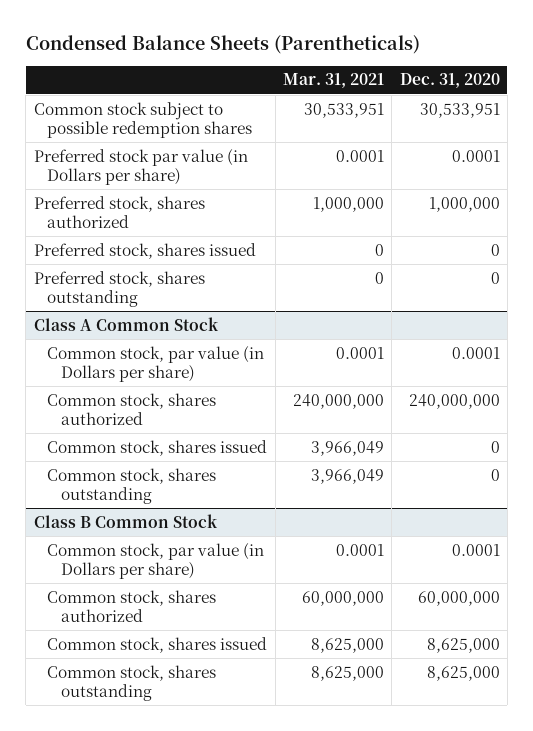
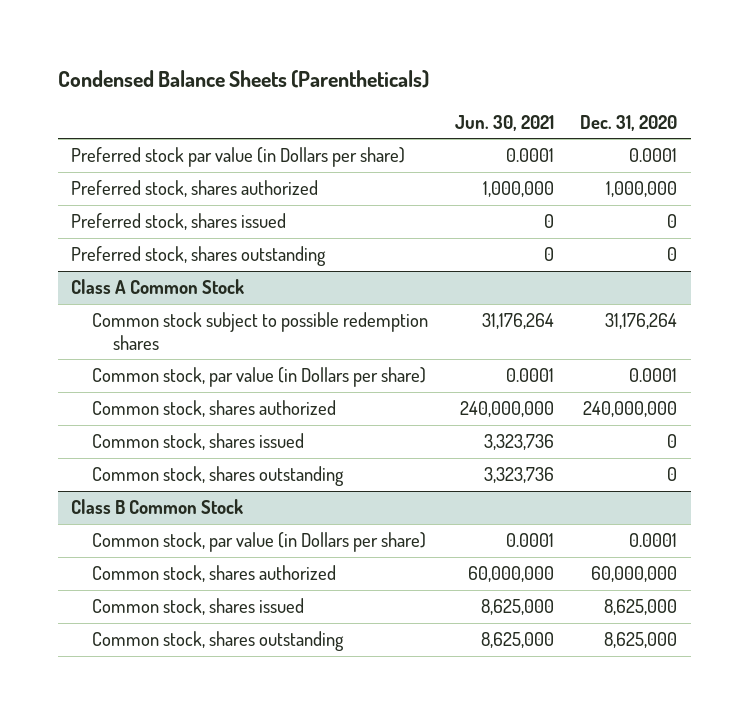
[282,73,384,89] Mar. 31, 2021 -> none
none -> [454,114,554,131] Jun. 30, 2021
[33,101,253,138] Common stock subject to possible redemption shares -> none
none -> [91,312,428,350] Common stock subject to possible redemption shares

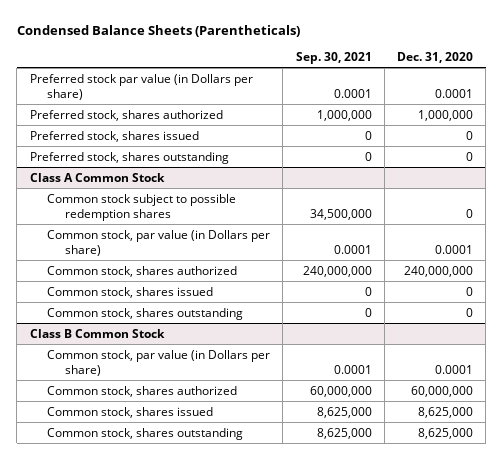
[454,114,554,131] Jun. 30, 2021 -> none
none -> [295,51,372,64] Sep. 30, 2021
[605,313,678,330] 31,176,264 -> [466,208,474,218] 0

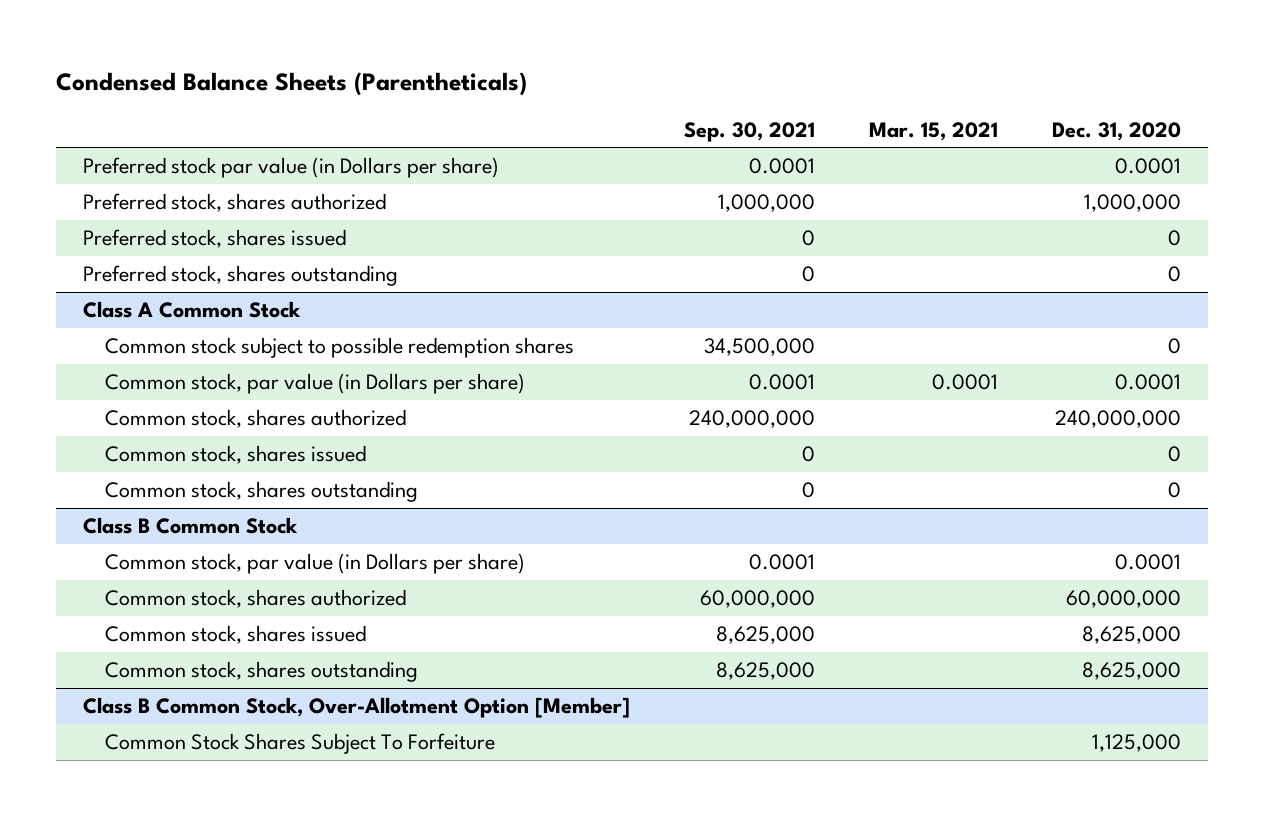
none -> [868,121,998,141] Mar. 15, 2021
none -> [82,697,630,719] Class B Common Stock, Over-Allotment Option [Member]
none -> [105,733,496,755] Common Stock Shares Subject To Forfeiture

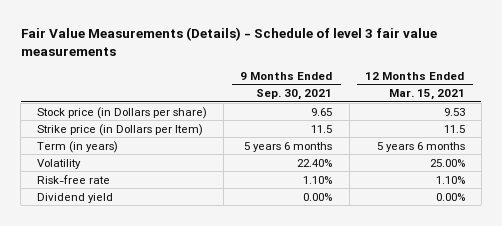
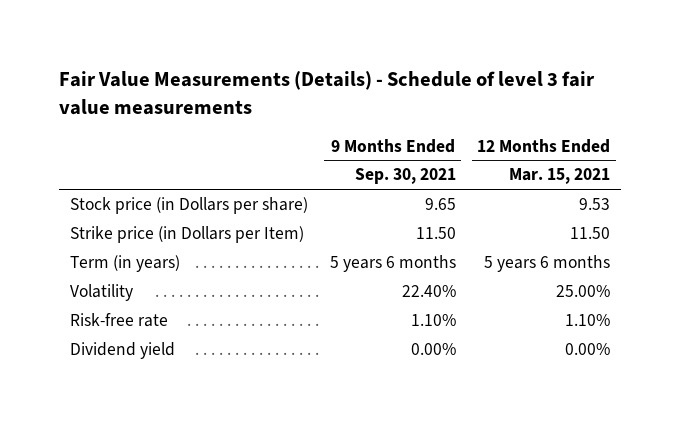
[311,124,333,133] 11.5 -> [415,227,456,240] 11.50
[443,124,465,133] 11.5 -> [570,227,611,240] 11.50

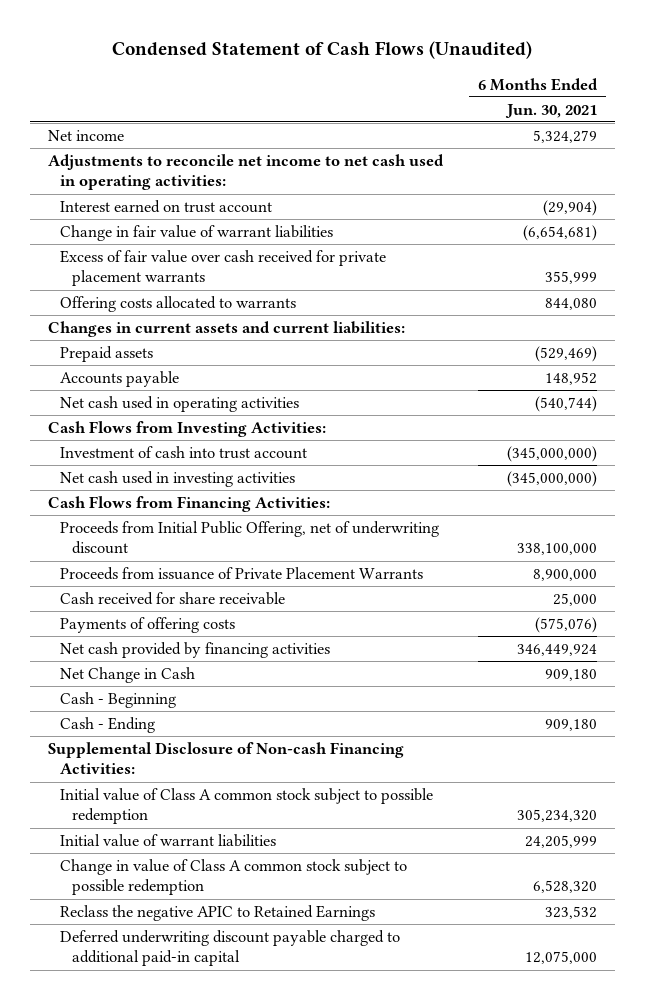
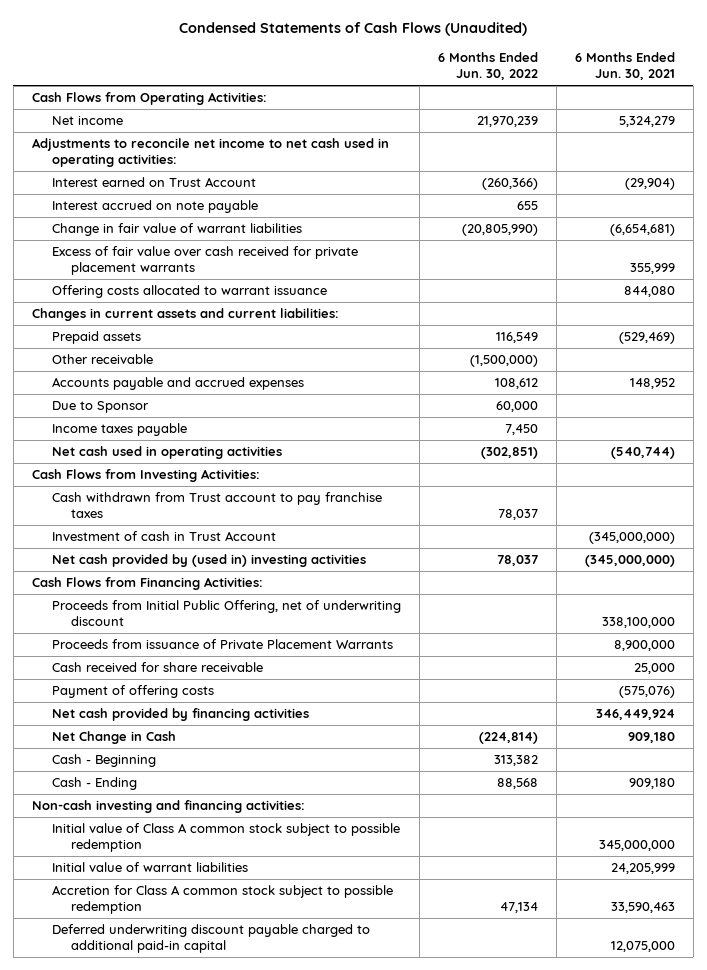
[112,41,533,60] Condensed Statement of Cash Flows (Unaudited) -> [179,22,528,37] Condensed Statements of Cash Flows (Unaudited)
none -> [437,52,538,81] 6 Months Ended Jun. 30, 2022
none -> [31,92,267,106] Cash Flows from Operating Activities:
[59,199,272,213] Interest earned on trust account -> [51,177,256,188] Interest earned on Trust Account
none -> [51,200,258,214] Interest accrued on note payable
[59,295,296,312] Offering costs allocated to warrants -> [51,285,327,299] Offering costs allocated to warrant issuance
none -> [51,354,153,365] Other receivable
[59,370,179,387] Accounts payable -> [51,377,304,391] Accounts payable and accrued expenses
none -> [51,401,149,414] Due to Sponsor
none -> [51,423,187,437] Income taxes payable
none -> [51,492,382,519] Cash withdrawn from Trust account to pay franchise taxes
[59,445,307,459] Investment of cash into trust account -> [51,531,276,542] Investment of cash in Trust Account
[59,470,295,487] Net cash used in investing activities -> [51,554,366,568] Net cash provided by (used in) investing activities
[59,616,235,633] Payments of offering costs -> [51,685,214,699] Payment of offering costs
[47,741,404,775] Supplemental Disclosure of Non-cash Financing Activities: -> [31,800,305,814] Non-cash investing and financing activities:
[517,809,598,823] 305,234,320 -> [598,840,675,852] 345,000,000
[59,904,375,921] Reclass the negative APIC to Retained Earnings -> none
[59,858,407,896] Change in value of Class A common stock subject to possible redemption -> [51,885,393,915] Accretion for Class A common stock subject to possible redemption
[533,880,598,894] 6,528,320 -> [610,902,675,914] 33,590,463

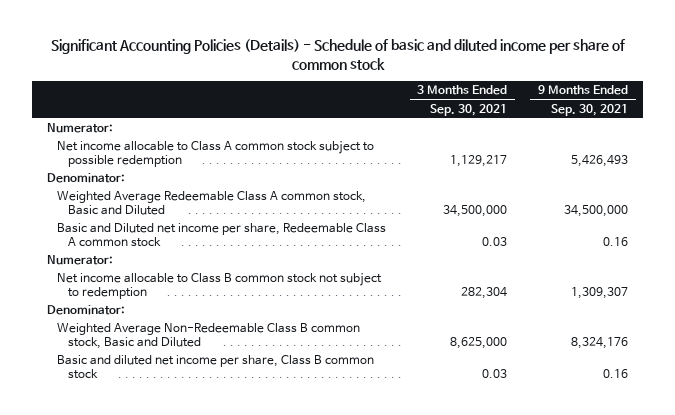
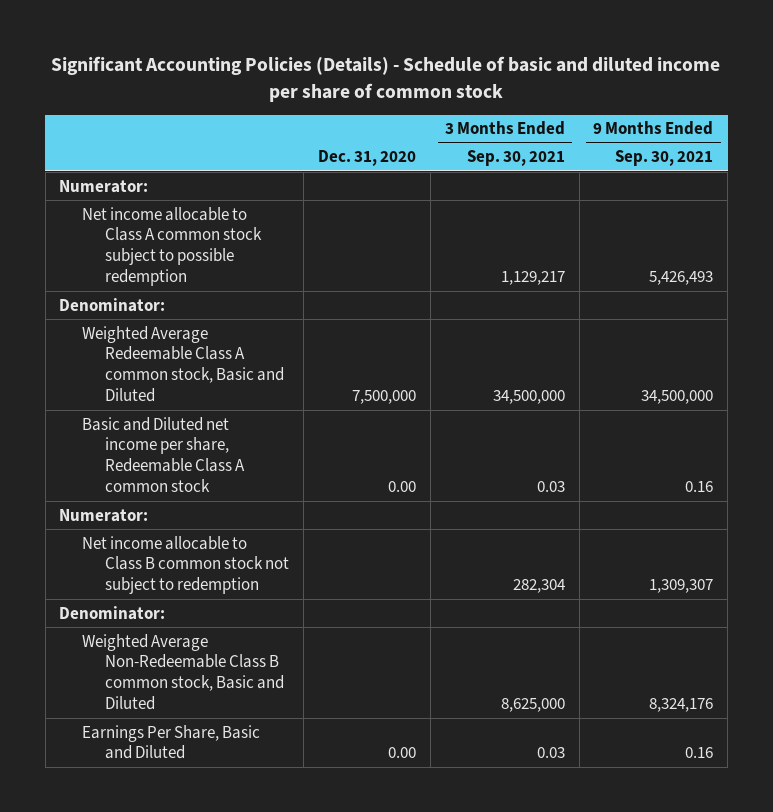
none -> [318,150,417,167] Dec. 31, 2020
[57,355,375,380] Basic and diluted net income per share, Class B common stock -> [82,724,261,760] Earnings Per Share, Basic and Diluted

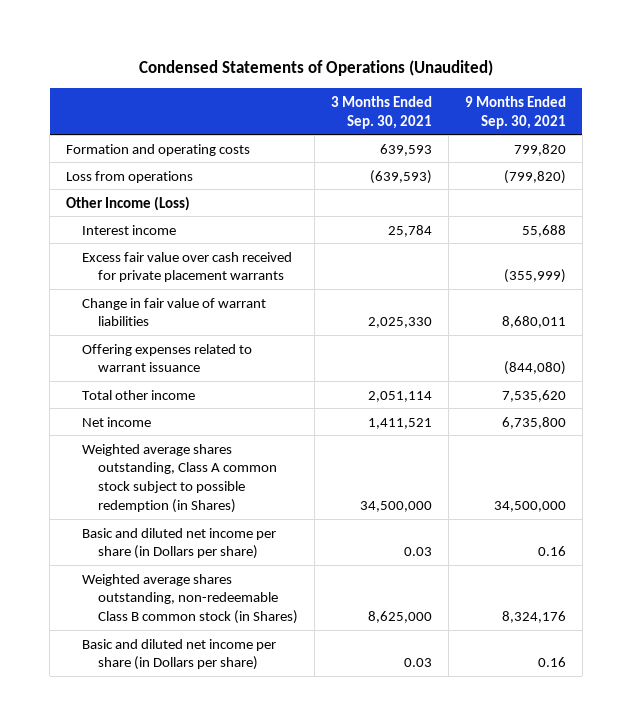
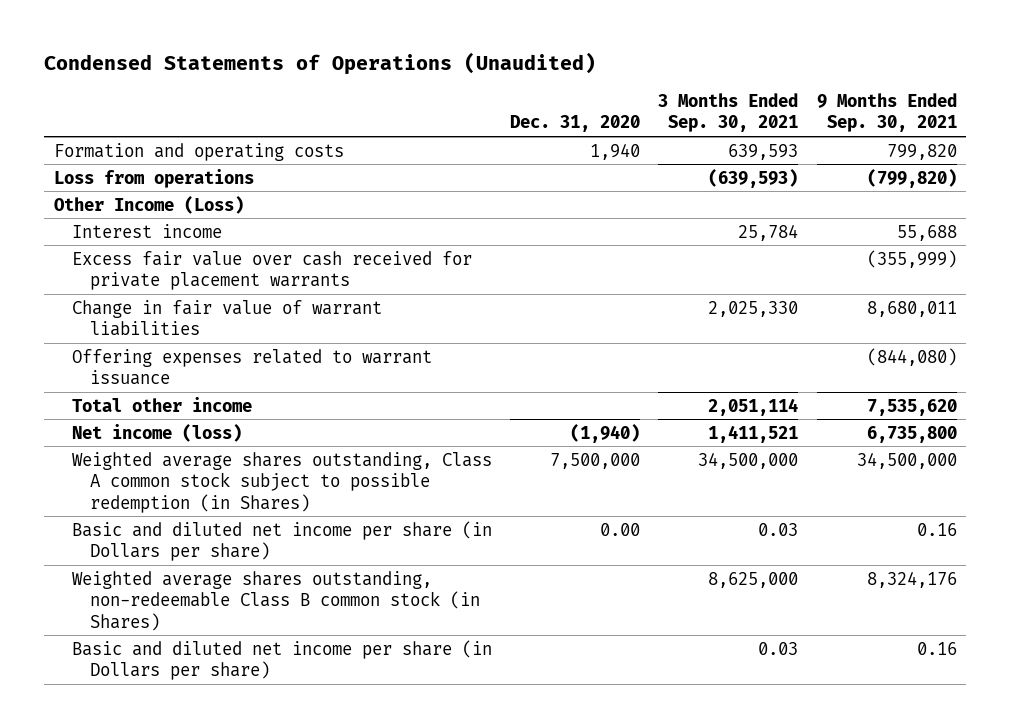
none -> [510,115,641,133] Dec. 31, 2020
[82,416,152,427] Net income -> [71,423,242,442] Net income (loss)

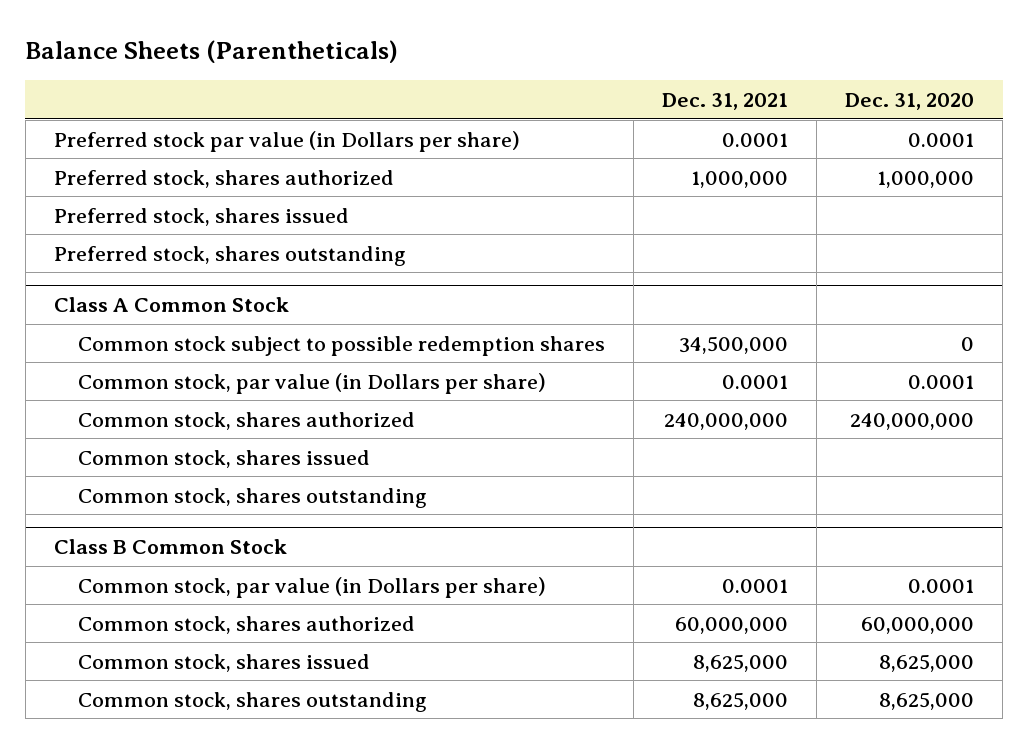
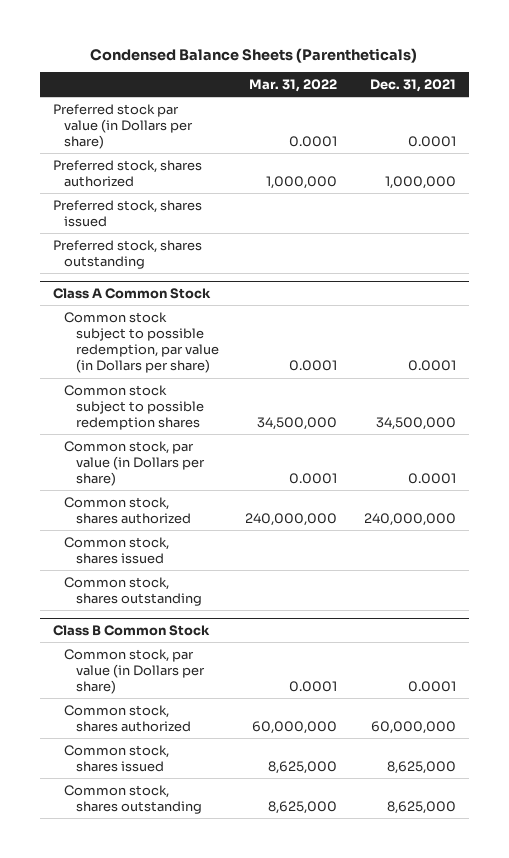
[25,39,399,63] Balance Sheets (Parentheticals) -> [90,47,418,63] Condensed Balance Sheets (Parentheticals)
[845,93,975,111] Dec. 31, 2020 -> none
none -> [249,79,338,93] Mar. 31, 2022
none -> [64,311,219,374] Common stock subject to possible redemption, par value (in Dollars per share)

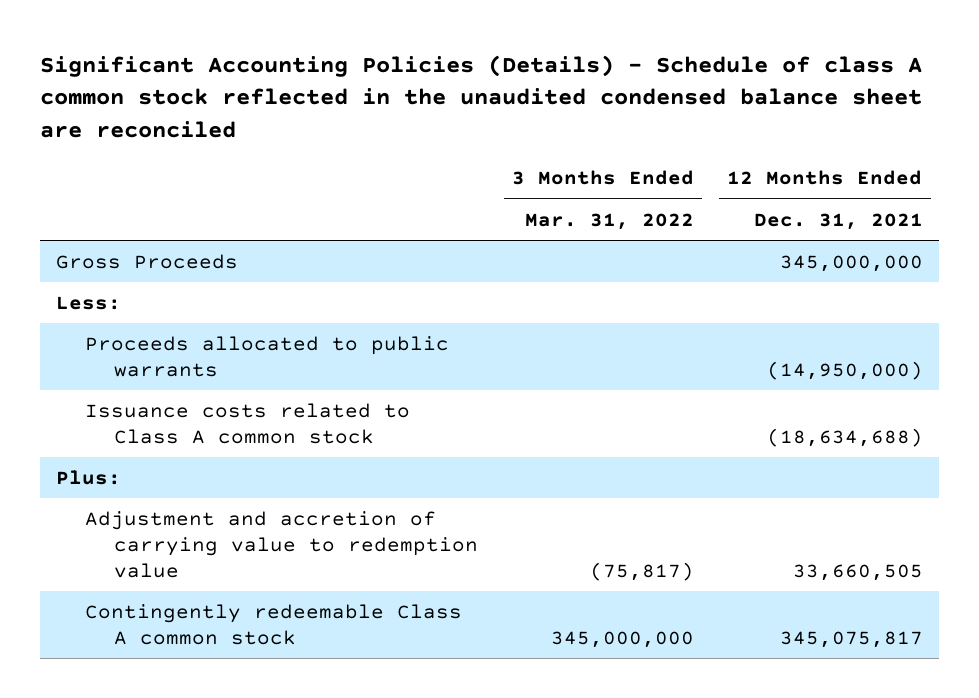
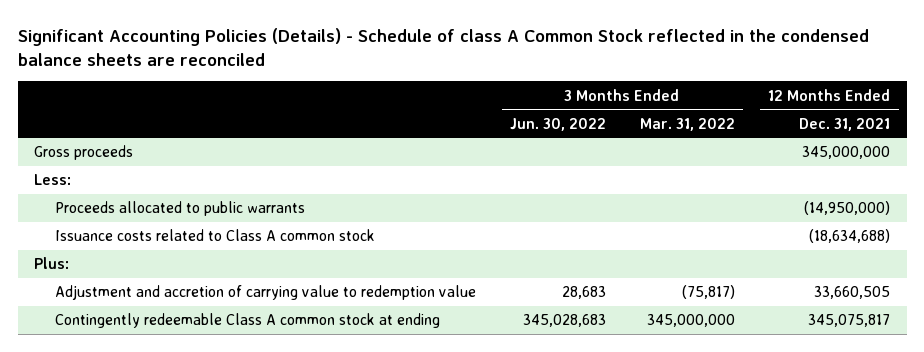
[39,54,922,138] Significant Accounting Policies (Details) - Schedule of class A common stock reflected in the unaudited condensed balance sheet are reconciled -> [17,27,869,66] Significant Accounting Policies (Details) - Schedule of class A Common Stock reflected in the condensed balance sheets are reconciled
none -> [509,117,606,131] Jun. 30, 2022
[56,253,239,269] Gross Proceeds -> [34,145,134,161] Gross proceeds
[85,603,463,645] Contingently redeemable Class A common stock -> [55,313,441,329] Contingently redeemable Class A common stock at ending

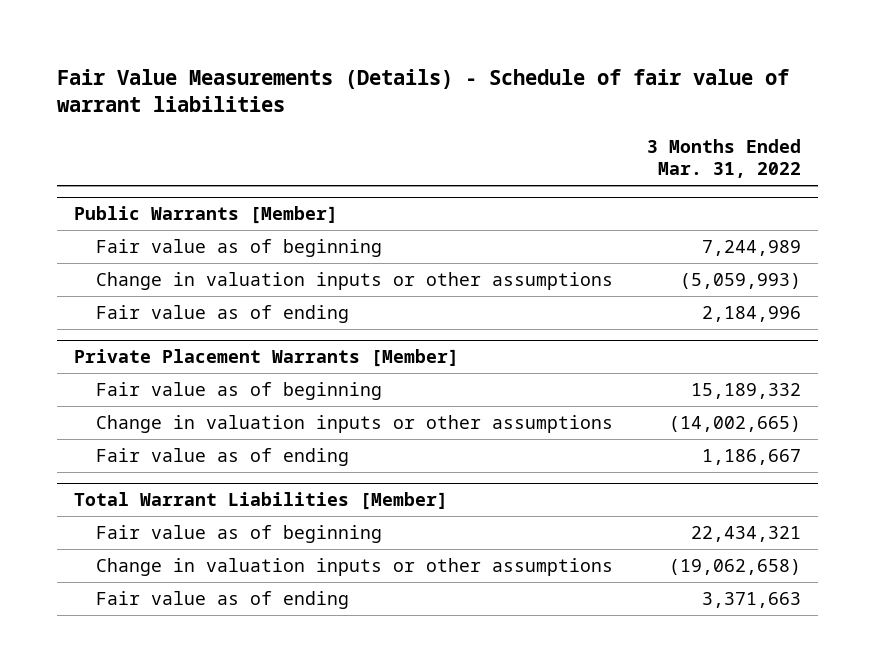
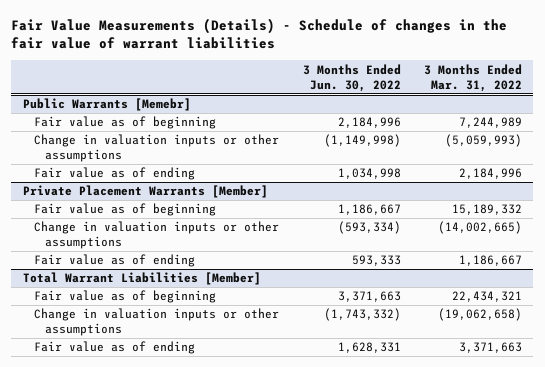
[56,68,789,113] Fair Value Measurements (Details) - Schedule of fair value of warrant liabilities -> [11,17,508,50] Fair Value Measurements (Details) - Schedule of changes in the fair value of warrant liabilities
none -> [302,63,401,92] 3 Months Ended Jun. 30, 2022
[73,205,338,224] Public Warrants [Member] -> [22,98,191,112] Public Warrants [Memebr]

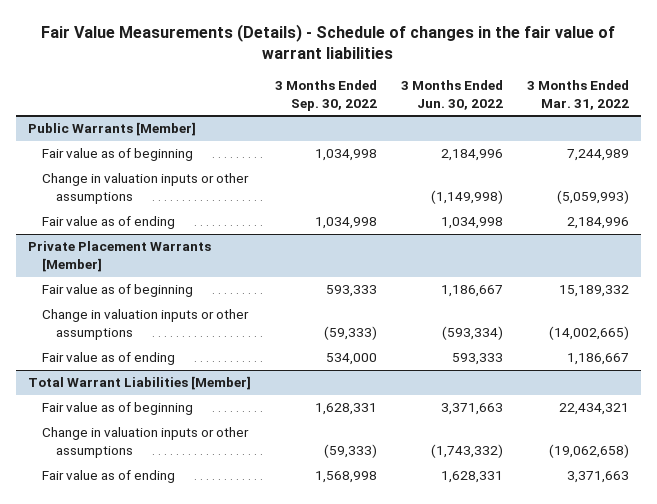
none -> [275,80,378,111] 3 Months Ended Sep. 30, 2022
[22,98,191,112] Public Warrants [Memebr] -> [28,122,197,137] Public Warrants [Member]

